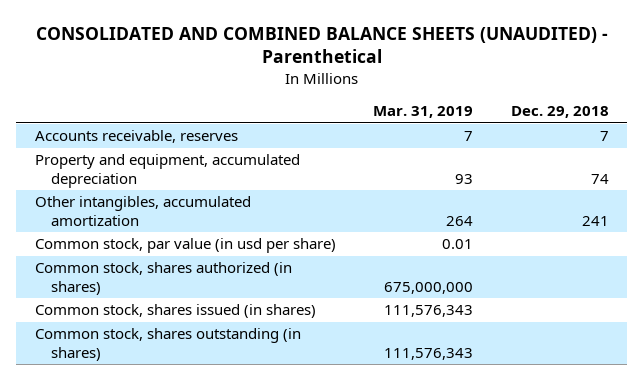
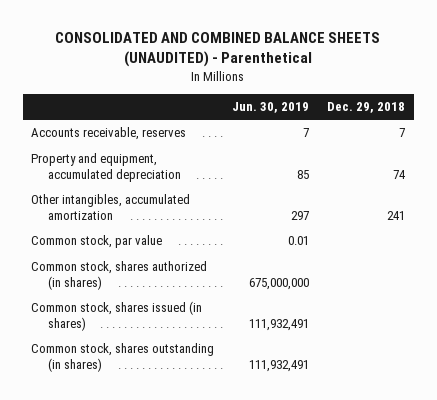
[373,106,474,119] Mar. 31, 2019 -> none
none -> [232,102,310,114] Jun. 30, 2019
[35,238,337,254] Common stock, par value (in usd per share) -> [31,235,163,249] Common stock, par value

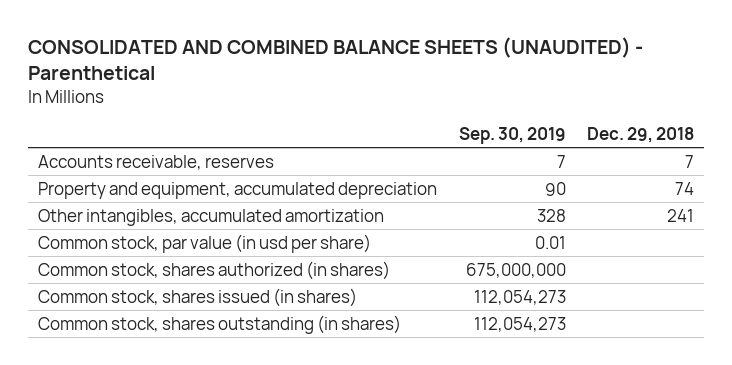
[232,102,310,114] Jun. 30, 2019 -> none
none -> [458,126,566,144] Sep. 30, 2019
[31,235,163,249] Common stock, par value -> [38,233,372,253] Common stock, par value (in usd per share)

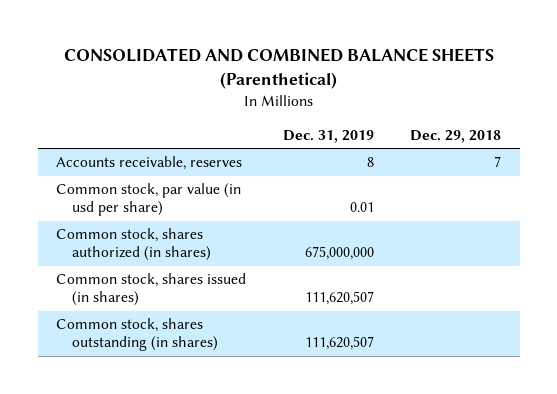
[27,37,643,81] CONSOLIDATED AND COMBINED BALANCE SHEETS (UNAUDITED) - Parenthetical -> [63,48,494,90] CONSOLIDATED AND COMBINED BALANCE SHEETS (Parenthetical)
[458,126,566,144] Sep. 30, 2019 -> none
none -> [282,129,374,143] Dec. 31, 2019
[38,181,438,199] Property and equipment, accumulated depreciation -> none
[38,208,385,226] Other intangibles, accumulated amortization -> none

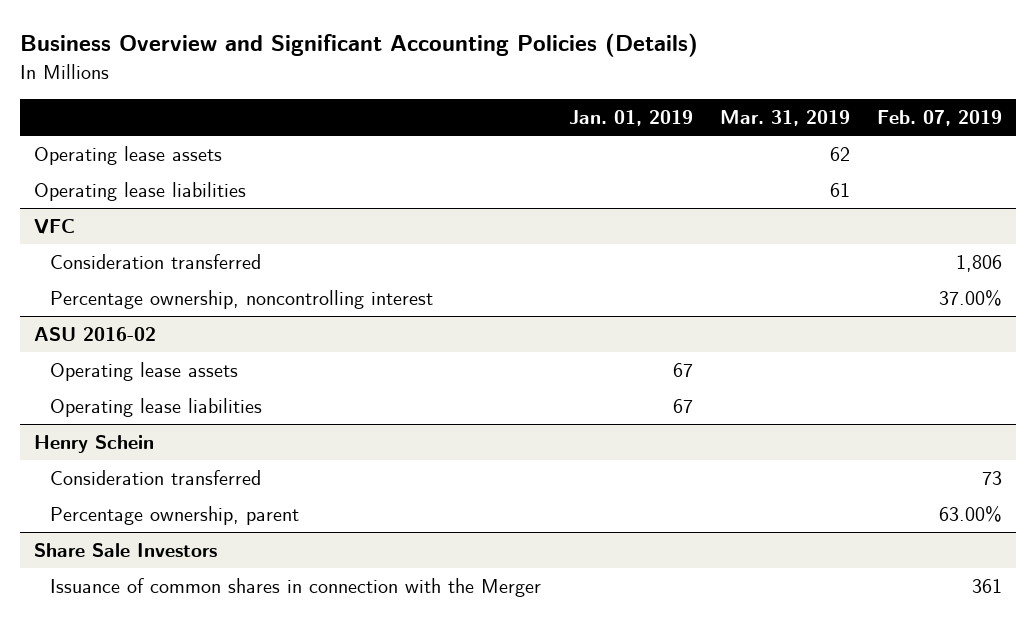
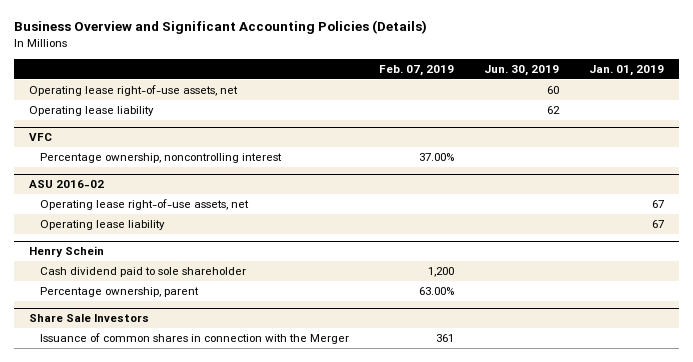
[719,109,850,126] Mar. 31, 2019 -> none
none -> [484,64,560,76] Jun. 30, 2019
[33,146,222,166] Operating lease assets -> [28,85,238,97] Operating lease right-of-use assets, net
[33,182,246,202] Operating lease liabilities -> [28,106,154,117] Operating lease liability
[50,254,262,270] Consideration transferred -> none
[50,362,239,382] Operating lease assets -> [39,199,249,211] Operating lease right-of-use assets, net
[50,398,263,418] Operating lease liabilities -> [39,220,165,231] Operating lease liability
[50,470,262,486] Consideration transferred -> none
none -> [39,267,246,278] Cash dividend paid to sole shareholder

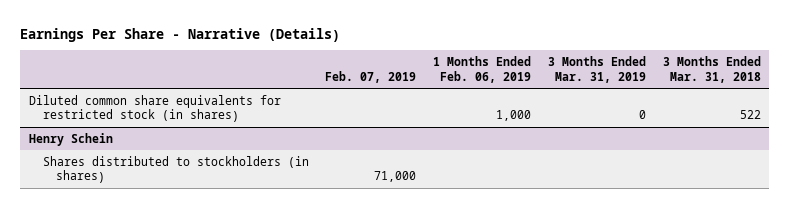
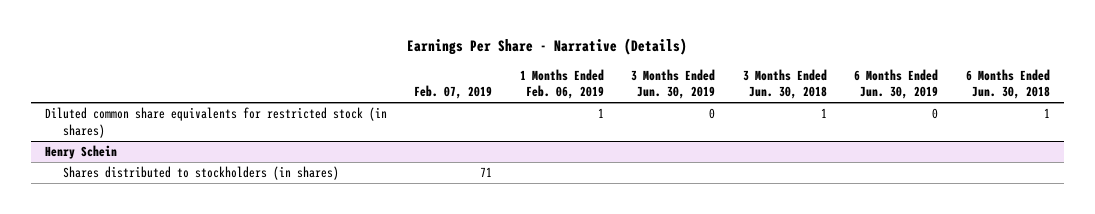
[548,56,647,83] 3 Months Ended Mar. 31, 2019 -> none
[662,56,761,83] 3 Months Ended Mar. 31, 2018 -> none
none -> [631,68,716,100] 3 Months Ended Jun. 30, 2019
none -> [742,68,827,100] 3 Months Ended Jun. 30, 2018
none -> [854,68,939,100] 6 Months Ended Jun. 30, 2019
none -> [966,68,1051,100] 6 Months Ended Jun. 30, 2018
[496,110,532,122] 1,000 -> [597,108,604,119] 1
[374,171,417,183] 71,000 -> [480,167,493,178] 71

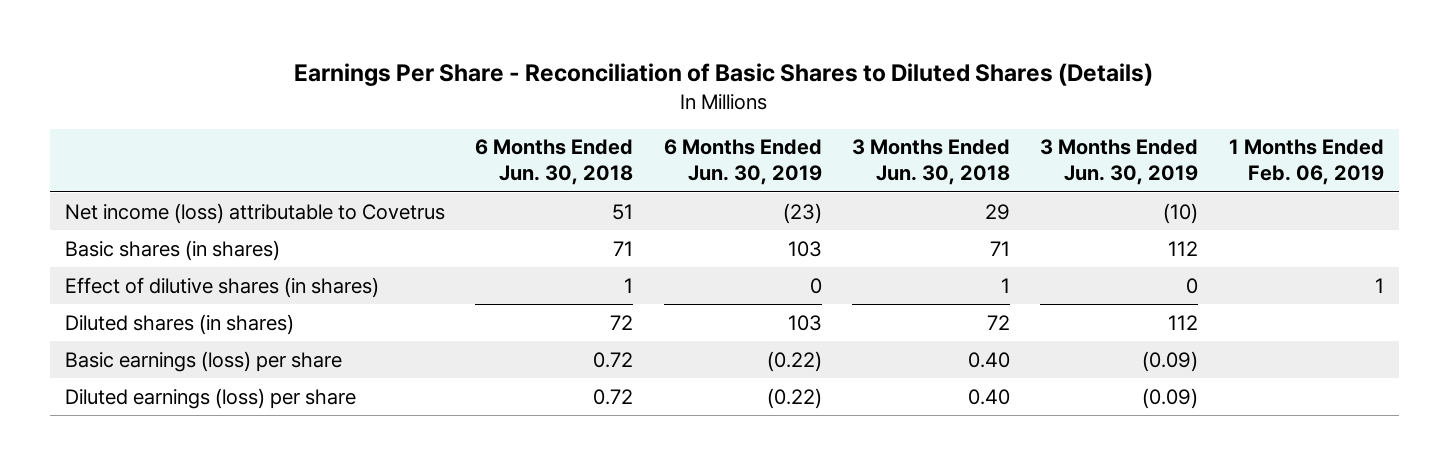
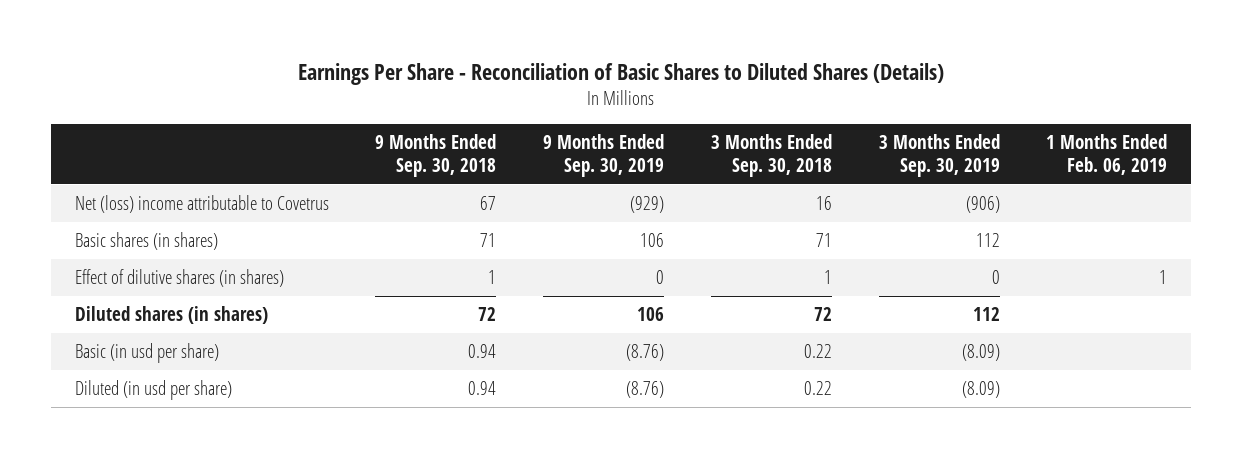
[475,139,634,186] 6 Months Ended Jun. 30, 2018 -> none
[663,139,822,186] 6 Months Ended Jun. 30, 2019 -> none
[851,139,1010,186] 3 Months Ended Jun. 30, 2018 -> none
[1040,139,1199,186] 3 Months Ended Jun. 30, 2019 -> none
none -> [375,133,497,177] 9 Months Ended Sep. 30, 2018
none -> [543,133,665,177] 9 Months Ended Sep. 30, 2019
none -> [710,133,832,177] 3 Months Ended Sep. 30, 2018
none -> [878,133,1000,177] 3 Months Ended Sep. 30, 2019
[64,202,445,224] Net income (loss) attributable to Covetrus -> [74,194,329,213] Net (loss) income attributable to Covetrus
[64,350,342,372] Basic earnings (loss) per share -> [74,342,219,363] Basic (in usd per share)
[64,387,356,409] Diluted earnings (loss) per share -> [74,379,232,400] Diluted (in usd per share)

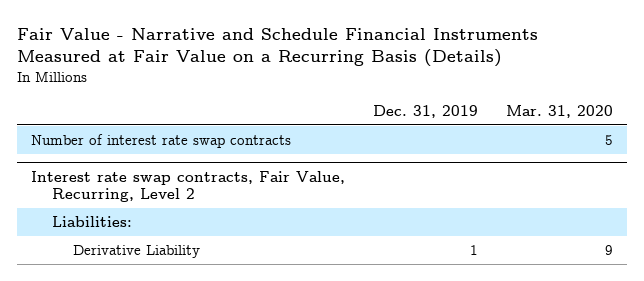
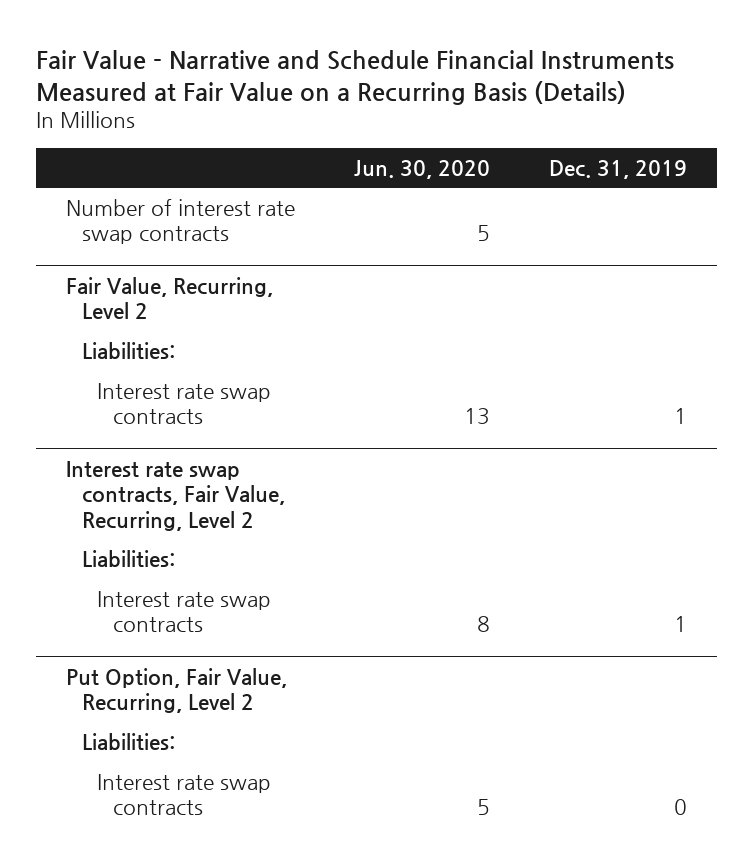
[505,104,613,118] Mar. 31, 2020 -> none
none -> [354,159,491,179] Jun. 30, 2020
none -> [65,276,273,320] Fair Value, Recurring, Level 2
none -> [81,341,175,359] Liabilities:
none -> [97,382,272,425] Interest rate swap contracts
[72,244,200,258] Derivative Liability -> [97,590,272,633] Interest rate swap contracts
none -> [65,667,287,714] Put Option, Fair Value, Recurring, Level 2
none -> [81,732,175,750] Liabilities:
none -> [97,773,272,816] Interest rate swap contracts

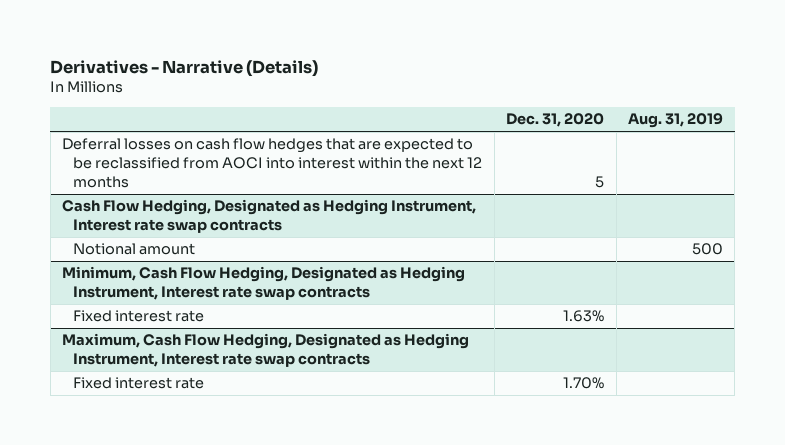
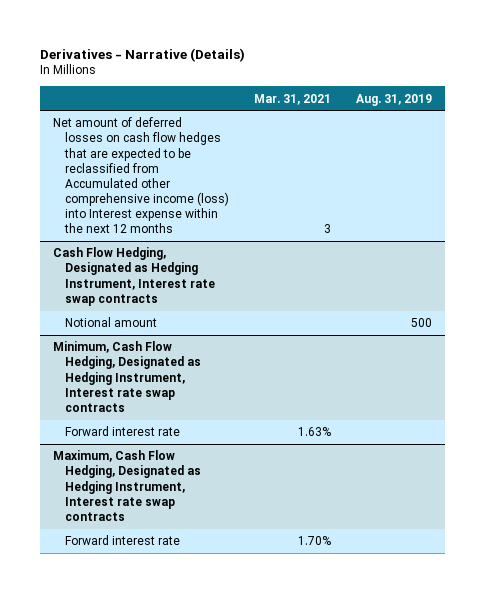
[506,113,605,128] Dec. 31, 2020 -> none
none -> [254,93,332,105] Mar. 31, 2021
[61,138,483,189] Deferral losses on cash flow hedges that are expected to be reclassified from AOCI into interest within the next 12 months -> [52,117,230,234] Net amount of deferred losses on cash flow hedges that are expected to be reclassified from Accumulated other comprehensive income (loss) into Interest expense within the next 12 months
[73,310,205,323] Fixed interest rate -> [65,426,181,437] Forward interest rate
[73,377,205,390] Fixed interest rate -> [65,535,181,546] Forward interest rate

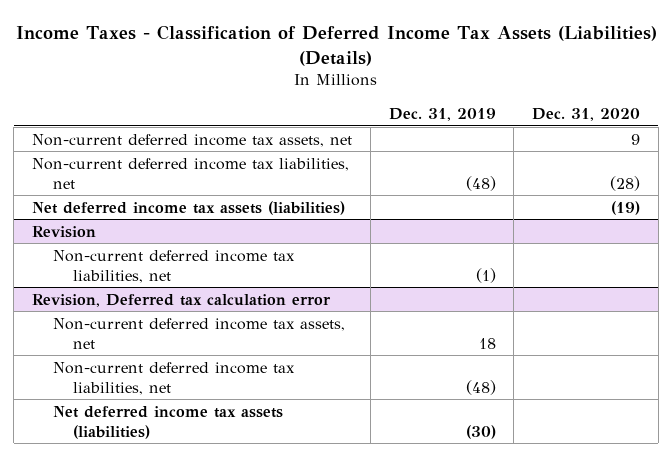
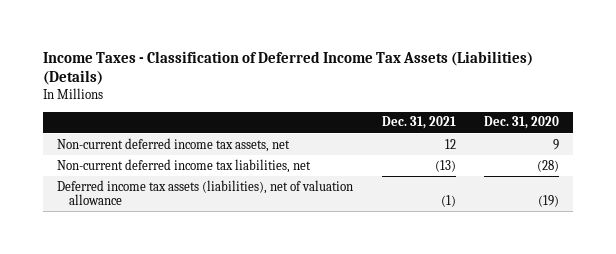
[388,107,496,121] Dec. 31, 2019 -> none
none -> [381,116,456,130] Dec. 31, 2021
[32,225,97,238] Revision -> none
[52,249,295,283] Non-current deferred income tax liabilities, net -> none
[32,293,332,307] Revision, Deferred tax calculation error -> none
[52,317,345,349] Non-current deferred income tax assets, net -> none
[52,361,295,395] Non-current deferred income tax liabilities, net -> none
[52,405,283,439] Net deferred income tax assets (liabilities) -> none
[32,200,346,215] Net deferred income tax assets (liabilities) -> [57,179,354,206] Deferred income tax assets (liabilities), net of valuation allowance

